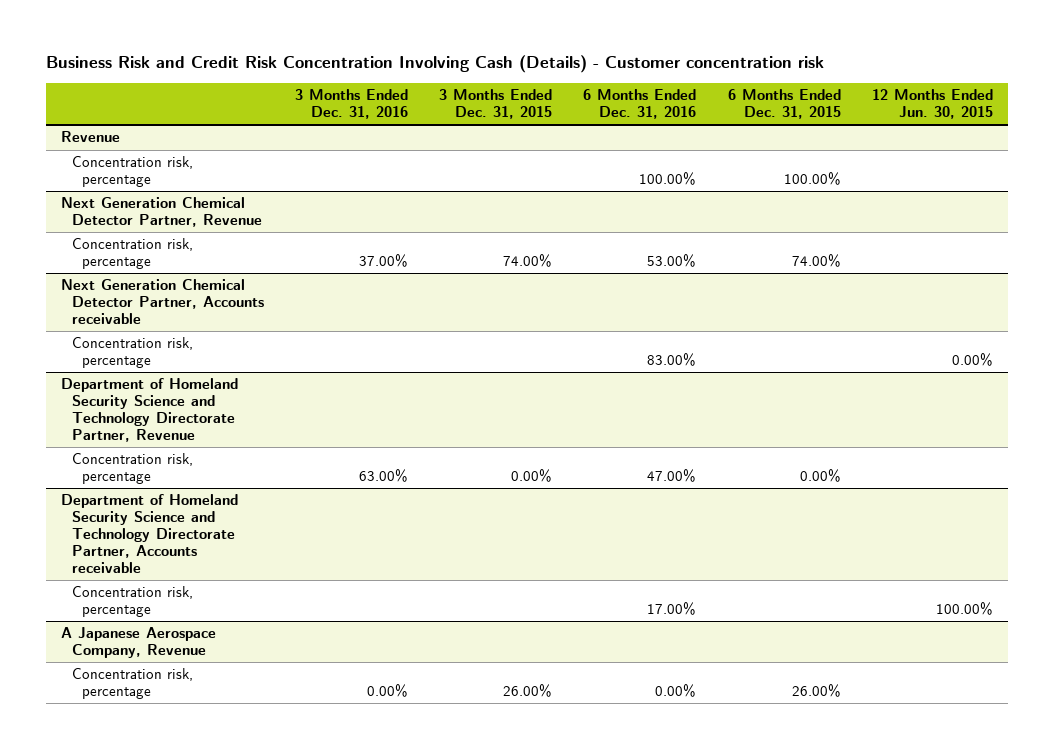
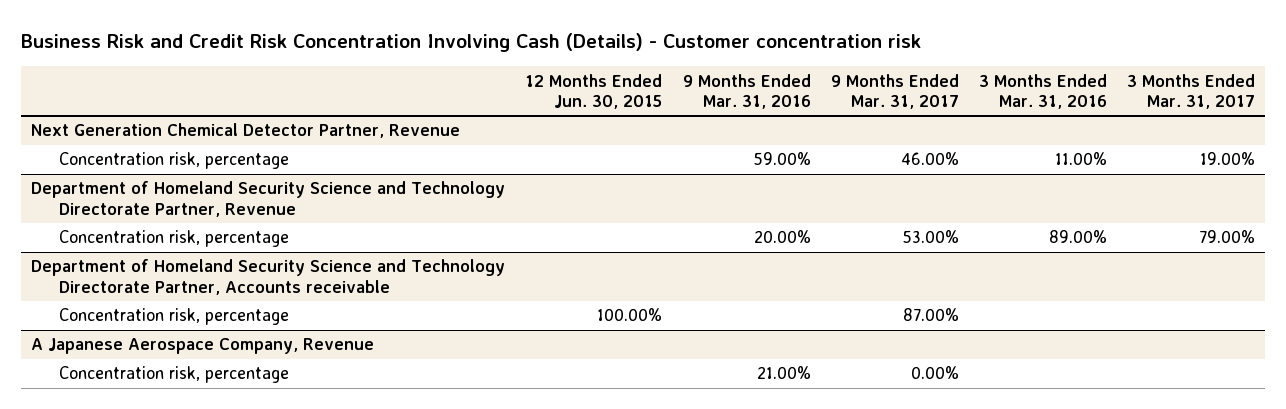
[295,89,409,120] 3 Months Ended Dec. 31, 2016 -> none
[439,89,553,120] 3 Months Ended Dec. 31, 2015 -> none
[583,89,697,120] 6 Months Ended Dec. 31, 2016 -> none
[727,89,841,120] 6 Months Ended Dec. 31, 2015 -> none
none -> [682,73,811,109] 9 Months Ended Mar. 31, 2016
none -> [830,73,959,109] 9 Months Ended Mar. 31, 2017
none -> [979,73,1108,109] 3 Months Ended Mar. 31, 2016
none -> [1127,73,1256,109] 3 Months Ended Mar. 31, 2017
[61,131,121,143] Revenue -> none
[71,156,193,188] Concentration risk, percentage -> none
[61,279,264,325] Next Generation Chemical Detector Partner, Accounts receivable -> none
[71,337,193,369] Concentration risk, percentage -> none

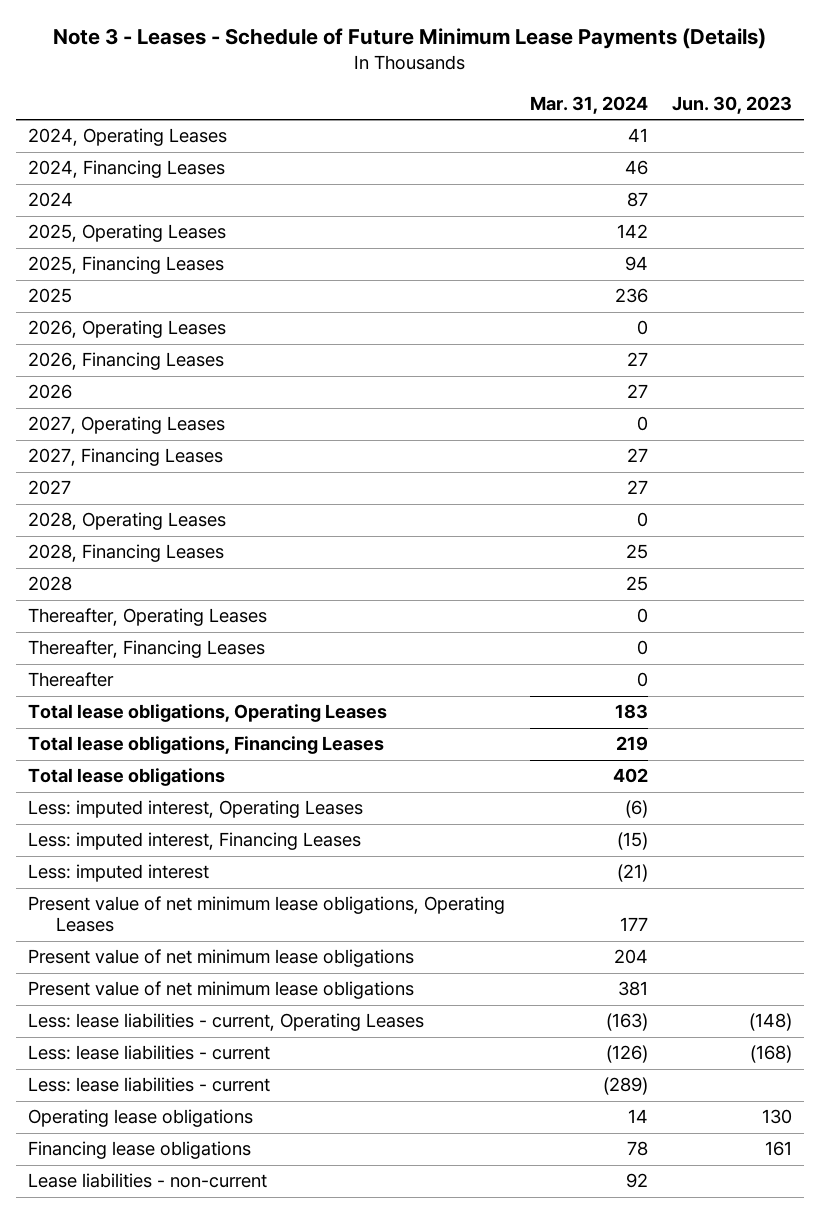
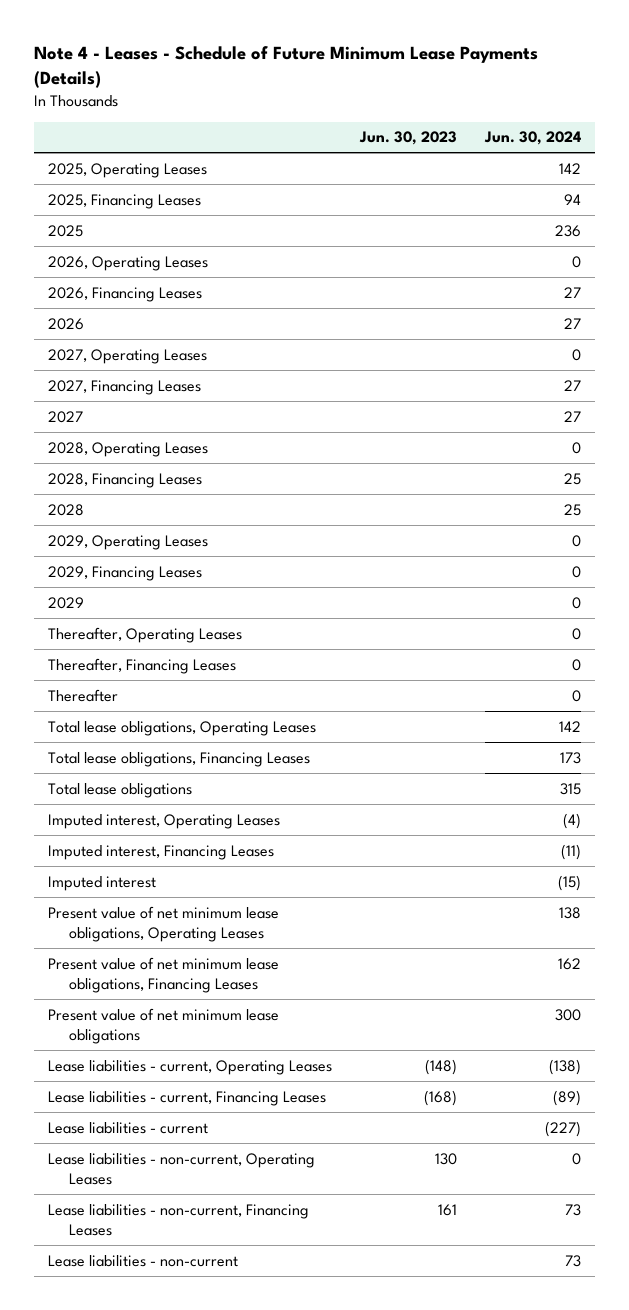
[53,28,767,50] Note 3 - Leases - Schedule of Future Minimum Lease Payments (Details) -> [33,45,538,88] Note 4 - Leases - Schedule of Future Minimum Lease Payments (Details)
[529,95,648,114] Mar. 31, 2024 -> none
none -> [483,131,581,146] Jun. 30, 2024
[28,128,228,147] 2024, Operating Leases -> none
[28,160,226,179] 2024, Financing Leases -> none
[28,192,74,208] 2024 -> none
none -> [47,534,208,550] 2029, Operating Leases
none -> [47,565,202,581] 2029, Financing Leases
none -> [47,596,84,609] 2029
[28,800,364,819] Less: imputed interest, Operating Leases -> [47,813,280,829] Imputed interest, Operating Leases
[28,832,362,851] Less: imputed interest, Financing Leases -> [47,844,274,860] Imputed interest, Financing Leases
[28,864,210,883] Less: imputed interest -> [47,875,156,891] Imputed interest
[28,949,415,968] Present value of net minimum lease obligations -> [47,956,279,993] Present value of net minimum lease obligations, Financing Leases
[28,1013,425,1032] Less: lease liabilities - current, Operating Leases -> [47,1059,332,1075] Lease liabilities - current, Operating Leases
[28,1045,271,1061] Less: lease liabilities - current -> [47,1090,326,1106] Lease liabilities - current, Financing Leases
[28,1077,271,1093] Less: lease liabilities - current -> [47,1121,208,1134] Lease liabilities - current
[28,1109,254,1128] Operating lease obligations -> [47,1152,315,1185] Lease liabilities - non-current, Operating Leases
[28,1141,252,1160] Financing lease obligations -> [47,1203,309,1236] Lease liabilities - non-current, Financing Leases

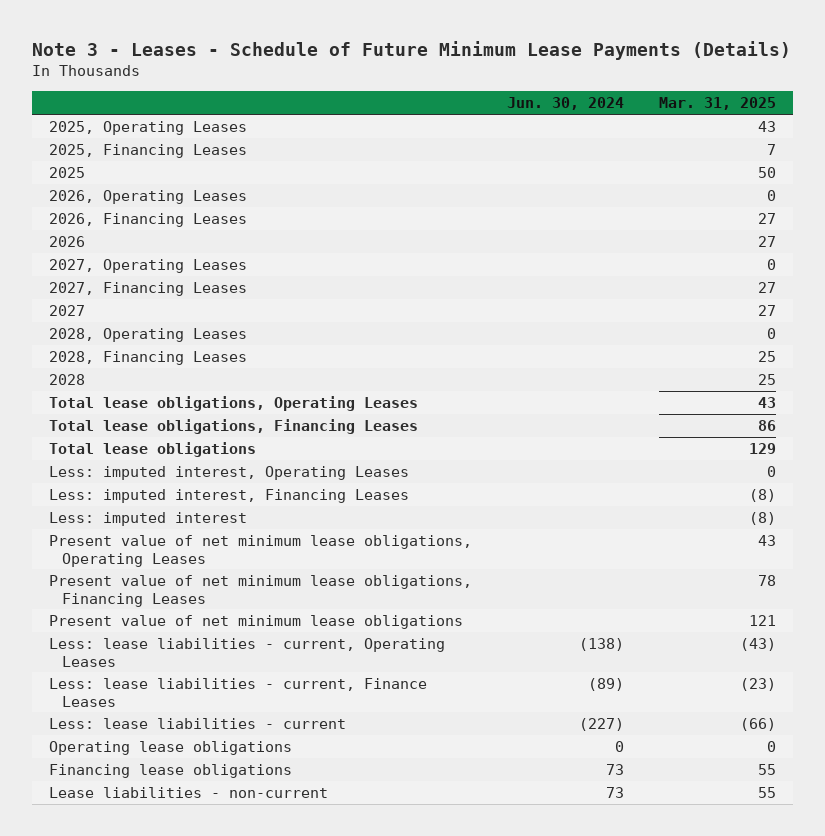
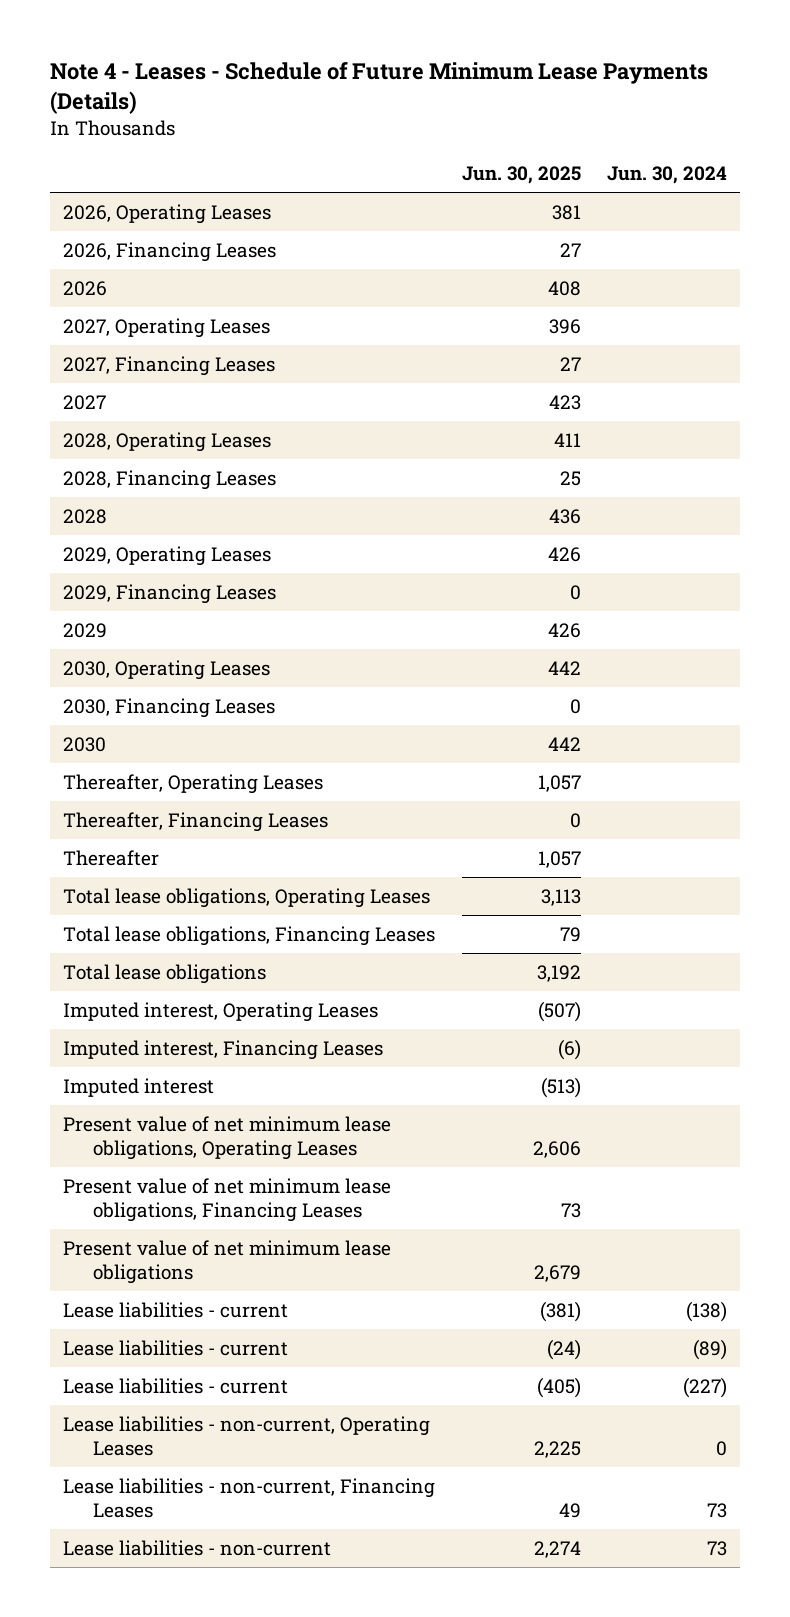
[32,40,792,60] Note 3 - Leases - Schedule of Future Minimum Lease Payments (Details) -> [49,62,708,114] Note 4 - Leases - Schedule of Future Minimum Lease Payments (Details)
[658,97,776,111] Mar. 31, 2025 -> none
none -> [461,165,581,184] Jun. 30, 2025
[49,121,248,136] 2025, Operating Leases -> none
[49,144,248,159] 2025, Financing Leases -> none
[49,167,86,179] 2025 -> none
none -> [63,545,272,566] 2029, Operating Leases
none -> [63,583,277,604] 2029, Financing Leases
none -> [63,622,108,638] 2029
none -> [63,659,271,680] 2030, Operating Leases
none -> [63,697,276,718] 2030, Financing Leases
none -> [63,736,107,752] 2030
none -> [63,773,324,794] Thereafter, Operating Leases
none -> [63,811,329,832] Thereafter, Financing Leases
none -> [63,849,160,866] Thereafter
[49,466,410,481] Less: imputed interest, Operating Leases -> [63,1001,379,1022] Imputed interest, Operating Leases
[49,489,410,504] Less: imputed interest, Financing Leases -> [63,1039,384,1060] Imputed interest, Financing Leases
[49,512,248,527] Less: imputed interest -> [63,1077,215,1097] Imputed interest
[49,638,446,667] Less: lease liabilities - current, Operating Leases -> [63,1301,289,1318] Lease liabilities - current
[49,678,428,707] Less: lease liabilities - current, Finance Leases -> [63,1339,289,1356] Lease liabilities - current
[49,718,347,730] Less: lease liabilities - current -> [63,1377,289,1394] Lease liabilities - current
[49,741,293,756] Operating lease obligations -> [63,1415,431,1456] Lease liabilities - non-current, Operating Leases
[49,764,293,779] Financing lease obligations -> [63,1477,436,1518] Lease liabilities - non-current, Financing Leases

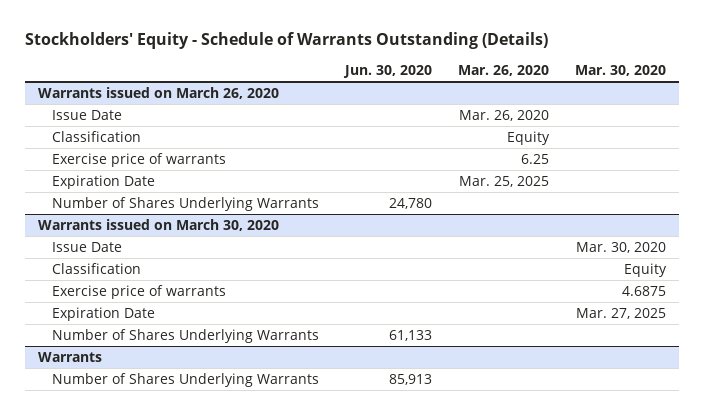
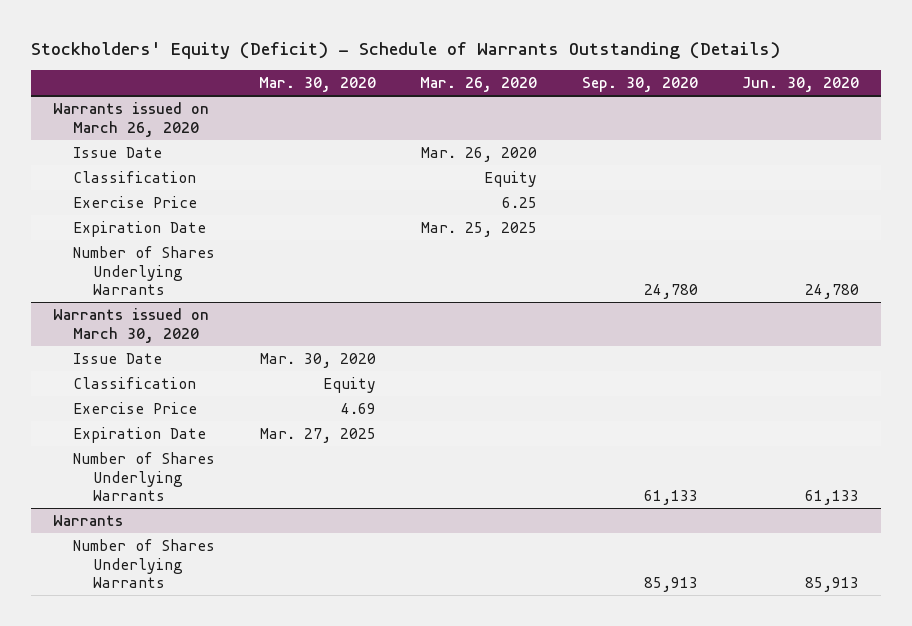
[24,32,548,50] Stockholders' Equity - Schedule of Warrants Outstanding (Details) -> [30,41,780,59] Stockholders' Equity (Deficit) - Schedule of Warrants Outstanding (Details)
none -> [581,77,698,93] Sep. 30, 2020
[51,152,226,167] Exercise price of warrants -> [72,195,197,208] Exercise Price
[51,284,226,299] Exercise price of warrants -> [72,401,197,414] Exercise Price
[622,285,667,296] 4.6875 -> [341,402,377,414] 4.69

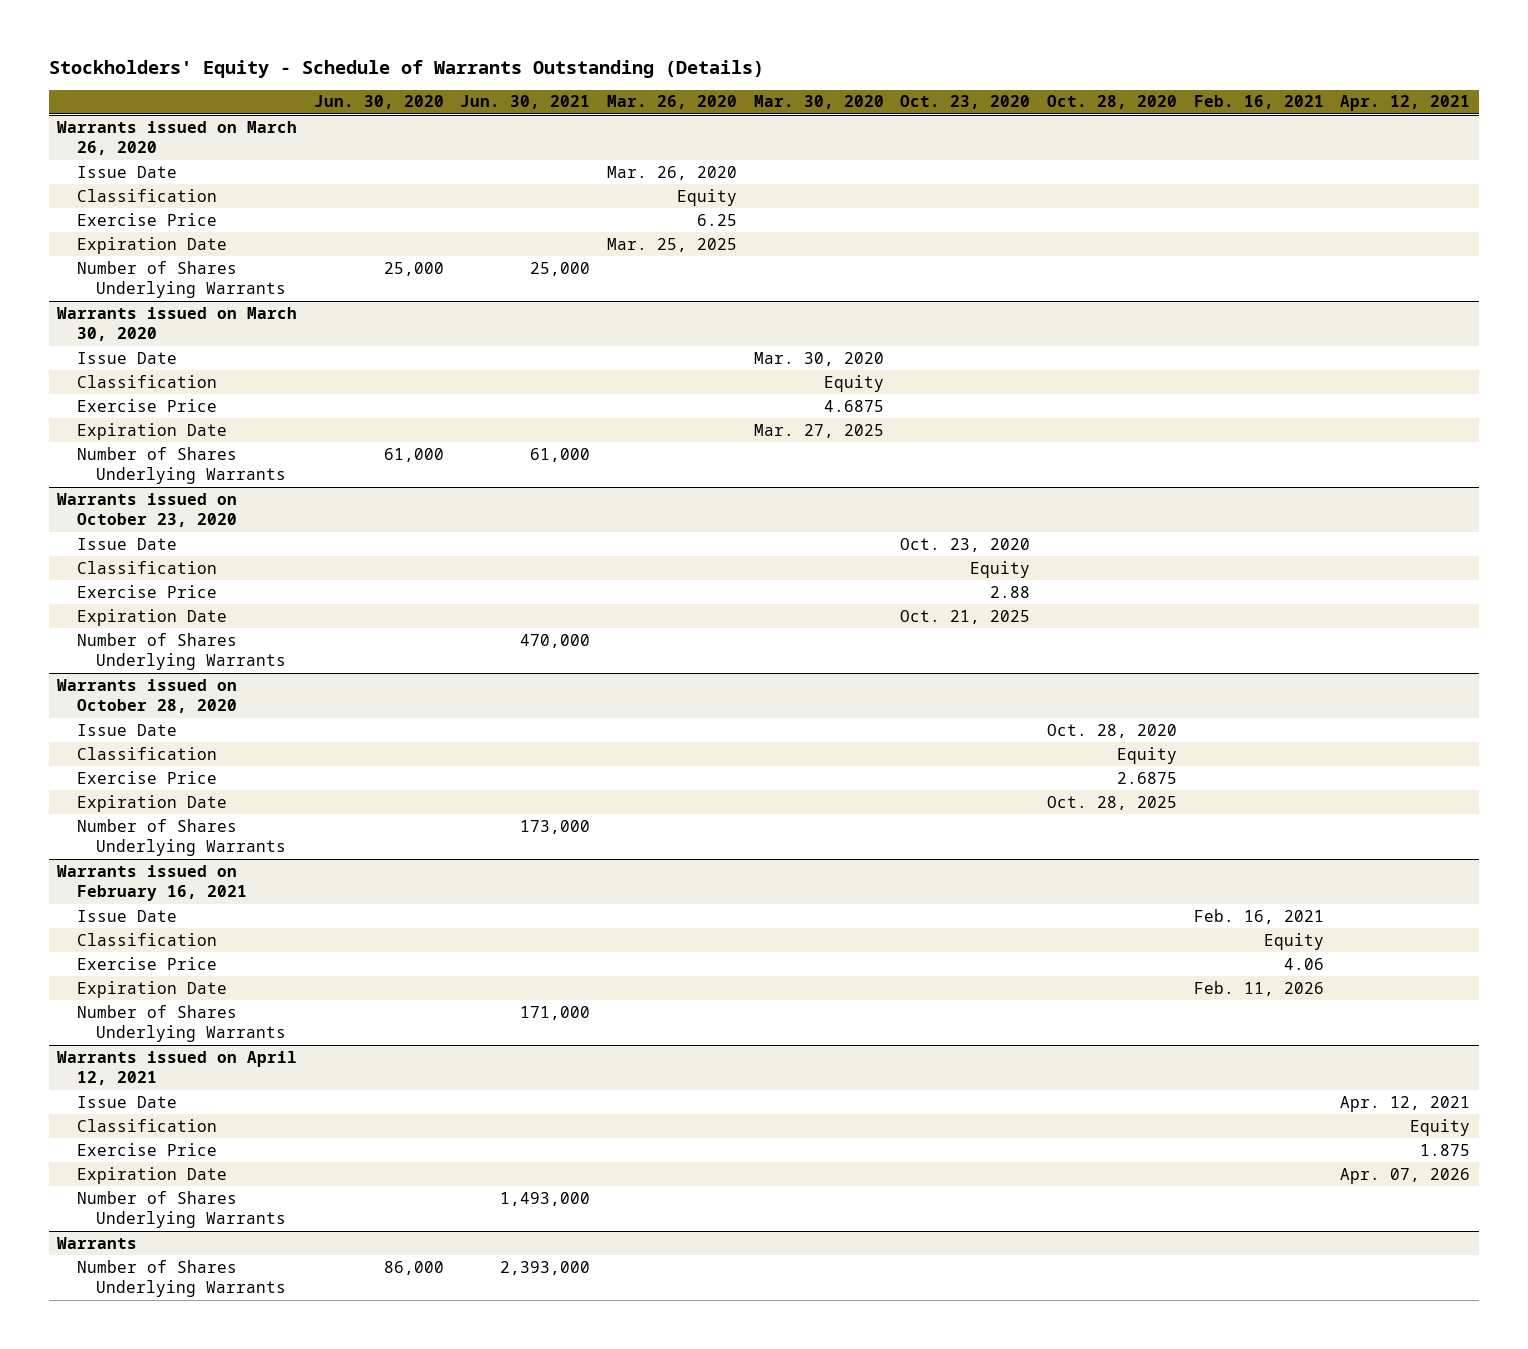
[30,41,780,59] Stockholders' Equity (Deficit) - Schedule of Warrants Outstanding (Details) -> [48,59,764,78] Stockholders' Equity - Schedule of Warrants Outstanding (Details)
[581,77,698,93] Sep. 30, 2020 -> none
none -> [460,95,591,110] Jun. 30, 2021
none -> [900,95,1031,110] Oct. 23, 2020
none -> [1047,95,1178,110] Oct. 28, 2020
none -> [1193,95,1324,110] Feb. 16, 2021
none -> [1340,95,1471,112] Apr. 12, 2021
[804,284,859,300] 24,780 -> [383,261,444,276] 25,000
[341,402,377,414] 4.69 -> [823,399,884,412] 4.6875
[804,490,859,506] 61,133 -> [383,447,444,462] 61,000
none -> [57,492,238,528] Warrants issued on October 23, 2020
none -> [76,537,177,550] Issue Date
none -> [76,560,217,574] Classification
none -> [76,584,217,598] Exercise Price
none -> [76,608,227,626] Expiration Date
none -> [76,632,287,671] Number of Shares Underlying Warrants
none -> [57,678,238,714] Warrants issued on October 28, 2020
none -> [76,723,177,736] Issue Date
none -> [76,746,217,760] Classification
none -> [76,770,217,784] Exercise Price
none -> [76,794,227,812] Expiration Date
none -> [76,818,287,857] Number of Shares Underlying Warrants
none -> [57,864,247,902] Warrants issued on February 16, 2021
none -> [76,909,177,922] Issue Date
none -> [76,932,217,946] Classification
none -> [76,956,217,970] Exercise Price
none -> [76,980,227,998] Expiration Date
none -> [76,1004,287,1043] Number of Shares Underlying Warrants
none -> [57,1050,298,1086] Warrants issued on April 12, 2021
none -> [76,1095,177,1108] Issue Date
none -> [76,1118,217,1132] Classification
none -> [76,1142,217,1156] Exercise Price
none -> [76,1166,227,1184] Expiration Date
none -> [76,1190,287,1229] Number of Shares Underlying Warrants
[804,577,859,593] 85,913 -> [383,1260,444,1275] 86,000

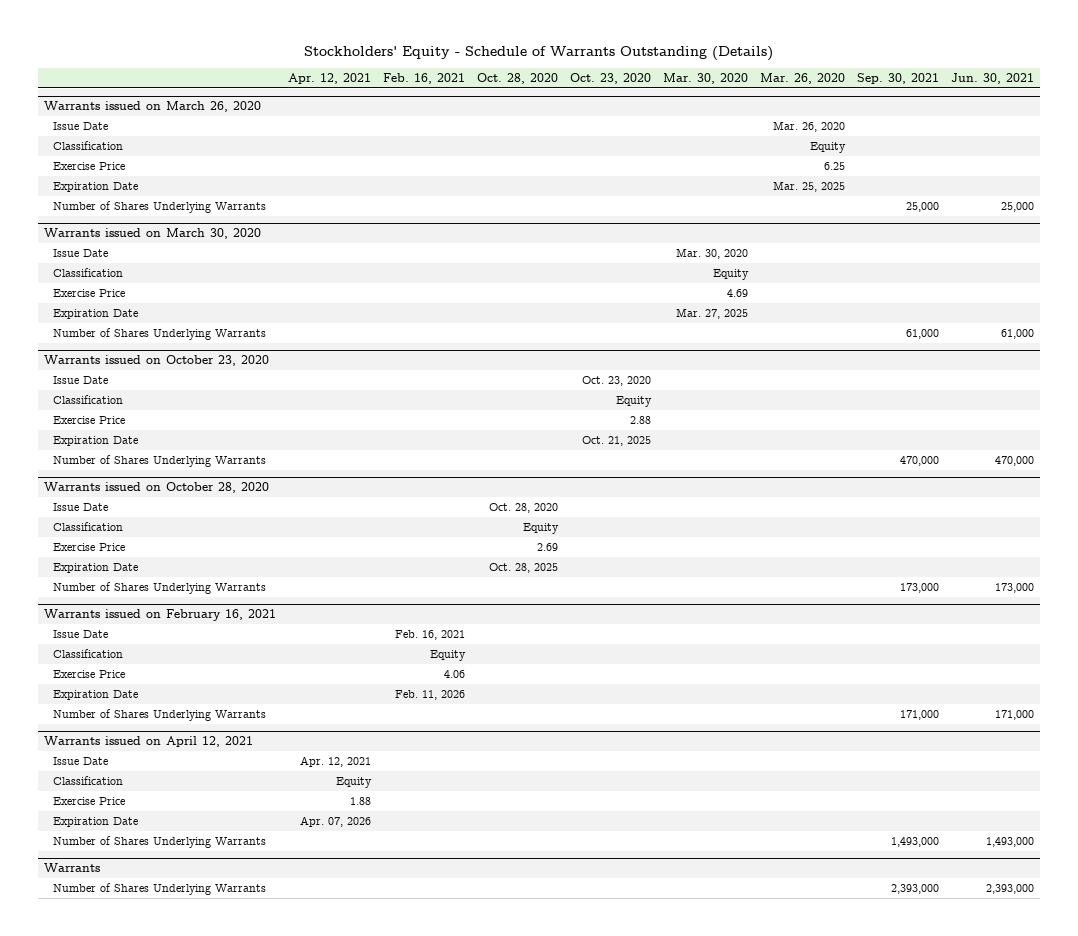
[313,95,444,110] Jun. 30, 2020 -> none
none -> [856,73,939,85] Sep. 30, 2021
[823,399,884,412] 4.6875 -> [727,288,749,297] 4.69
[1117,771,1178,784] 2.6875 -> [537,542,559,551] 2.69
[1420,1143,1471,1156] 1.875 -> [350,796,372,805] 1.88

